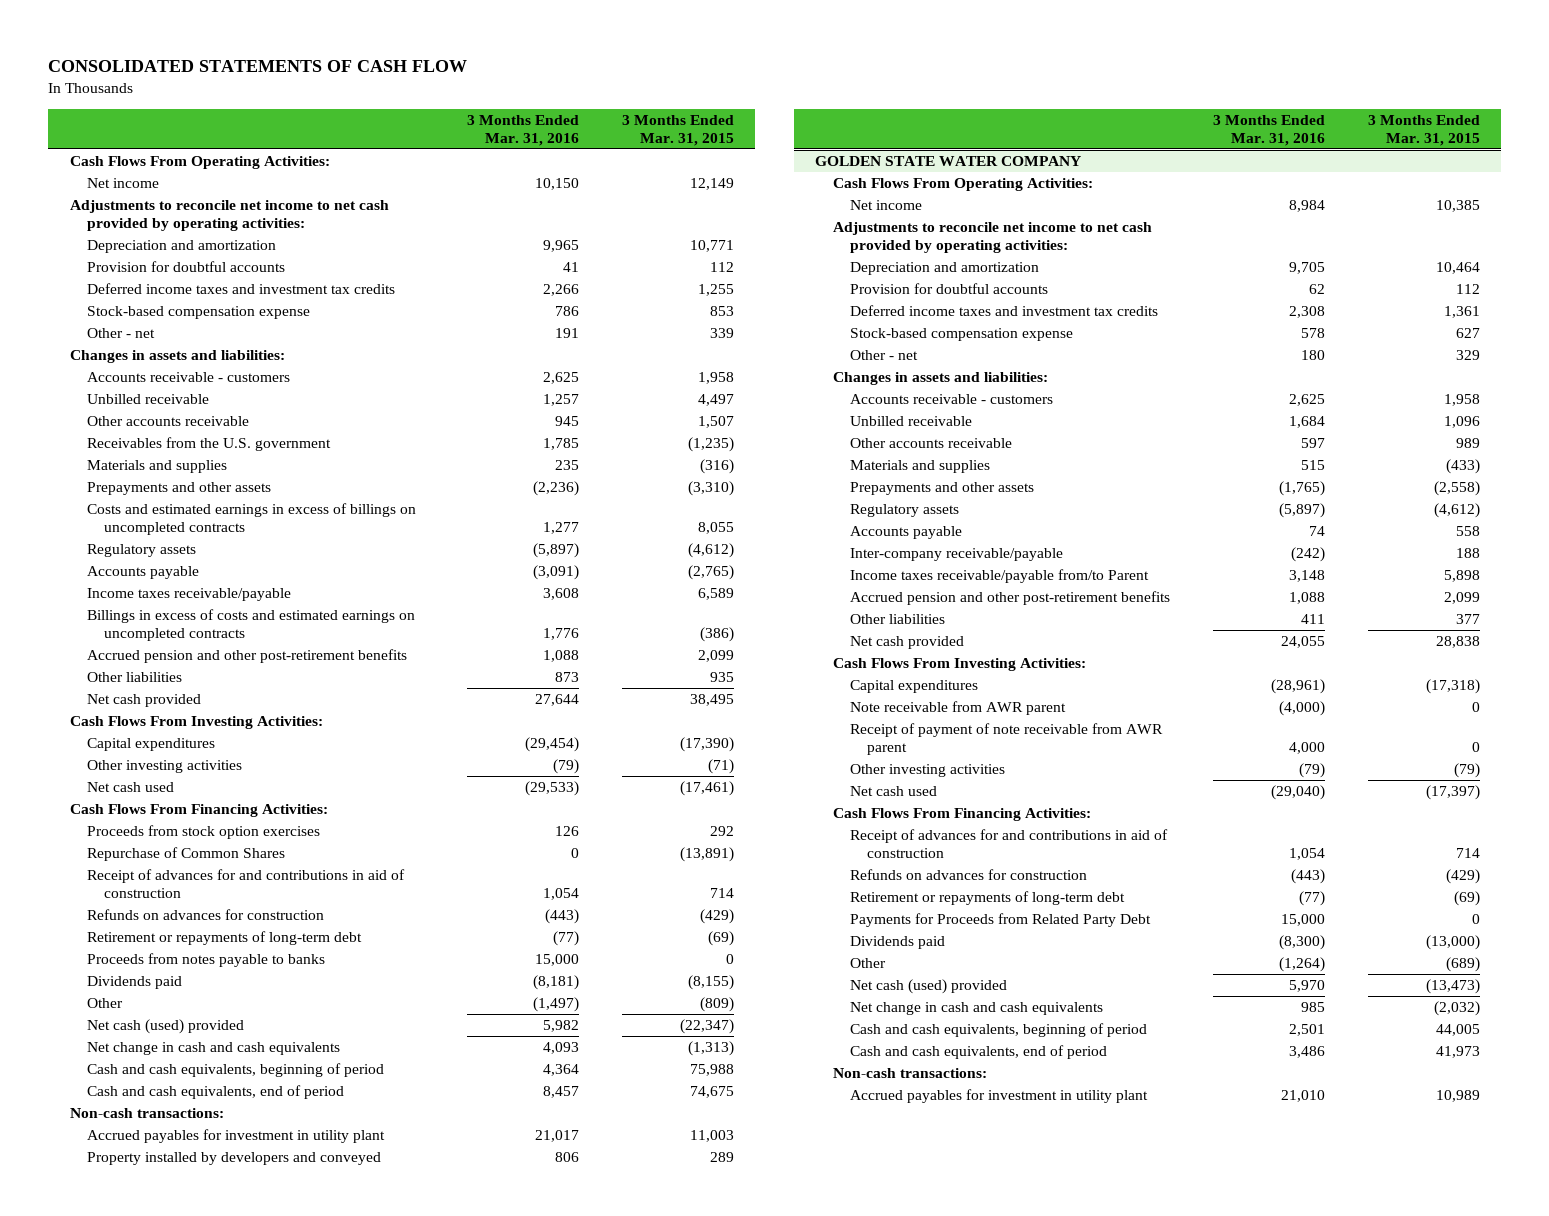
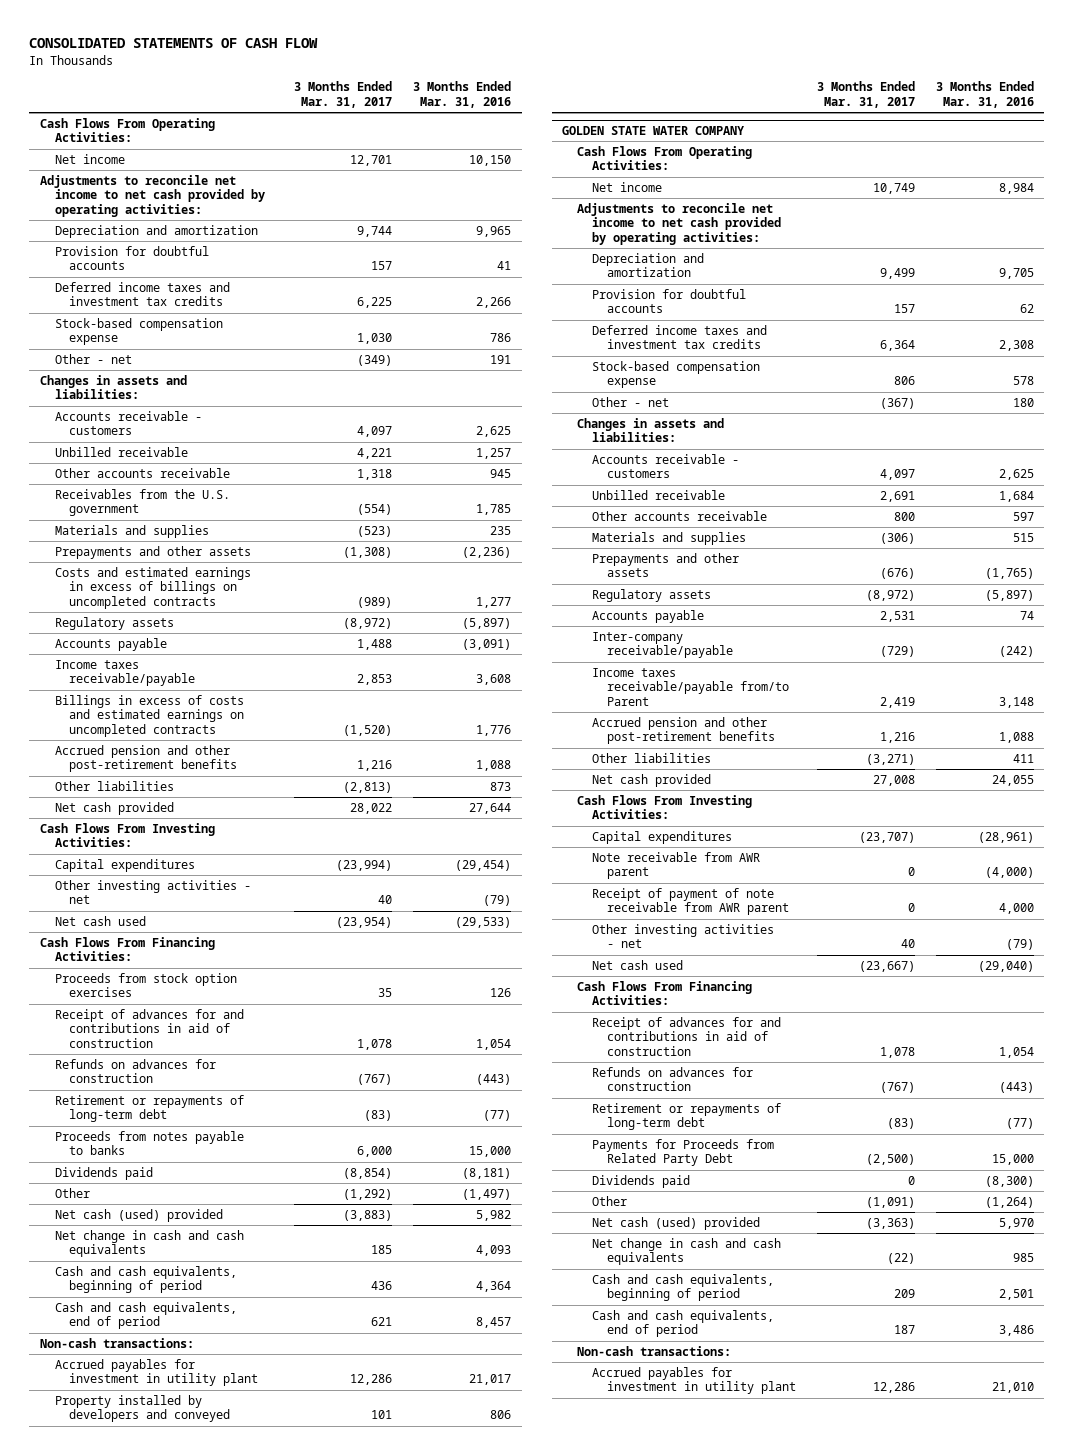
[621,114,734,146] 3 Months Ended Mar. 31, 2015 -> none
none -> [294,81,393,109] 3 Months Ended Mar. 31, 2017
[86,760,242,774] Other investing activities -> [54,879,251,905] Other investing activities - net
[86,847,285,862] Repurchase of Common Shares -> none
[849,764,1005,778] Other investing activities -> [591,923,774,949] Other investing activities - net

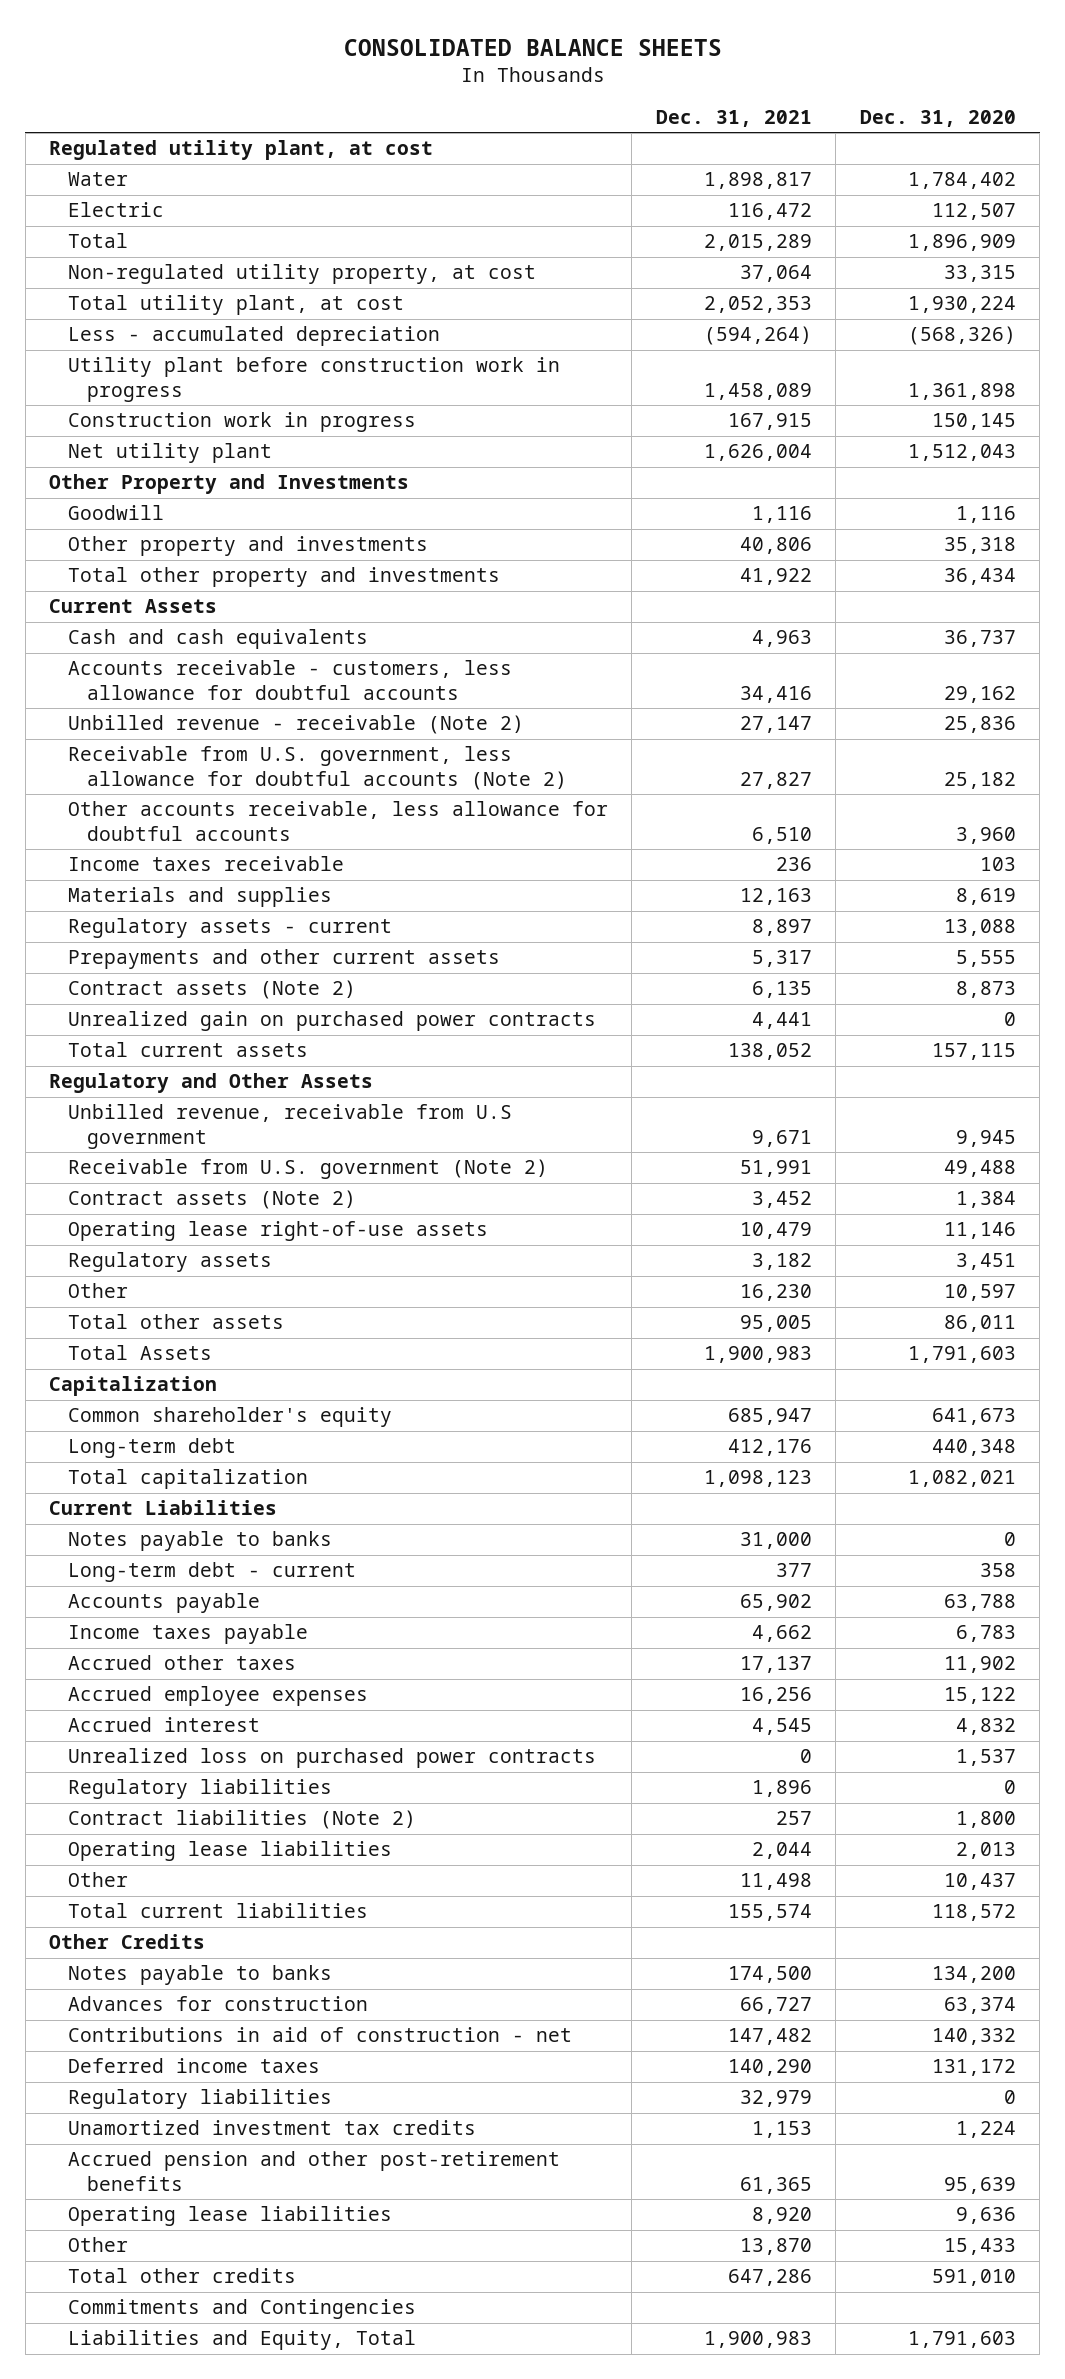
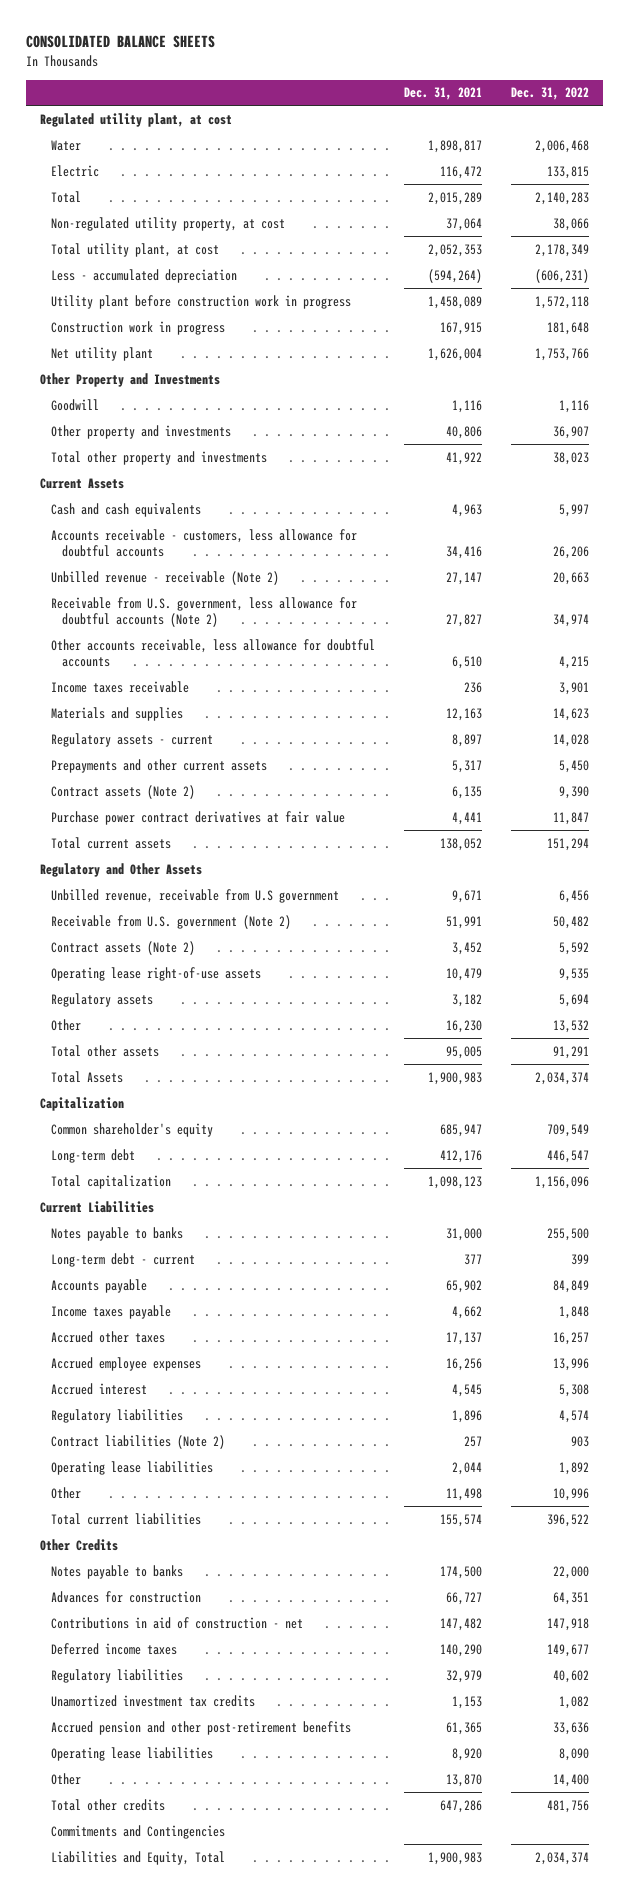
[859,109,1016,127] Dec. 31, 2020 -> none
none -> [510,87,589,101] Dec. 31, 2022
[67,1011,596,1032] Unrealized gain on purchased power contracts -> [51,810,346,825] Purchase power contract derivatives at fair value
[67,1748,596,1769] Unrealized loss on purchased power contracts -> none

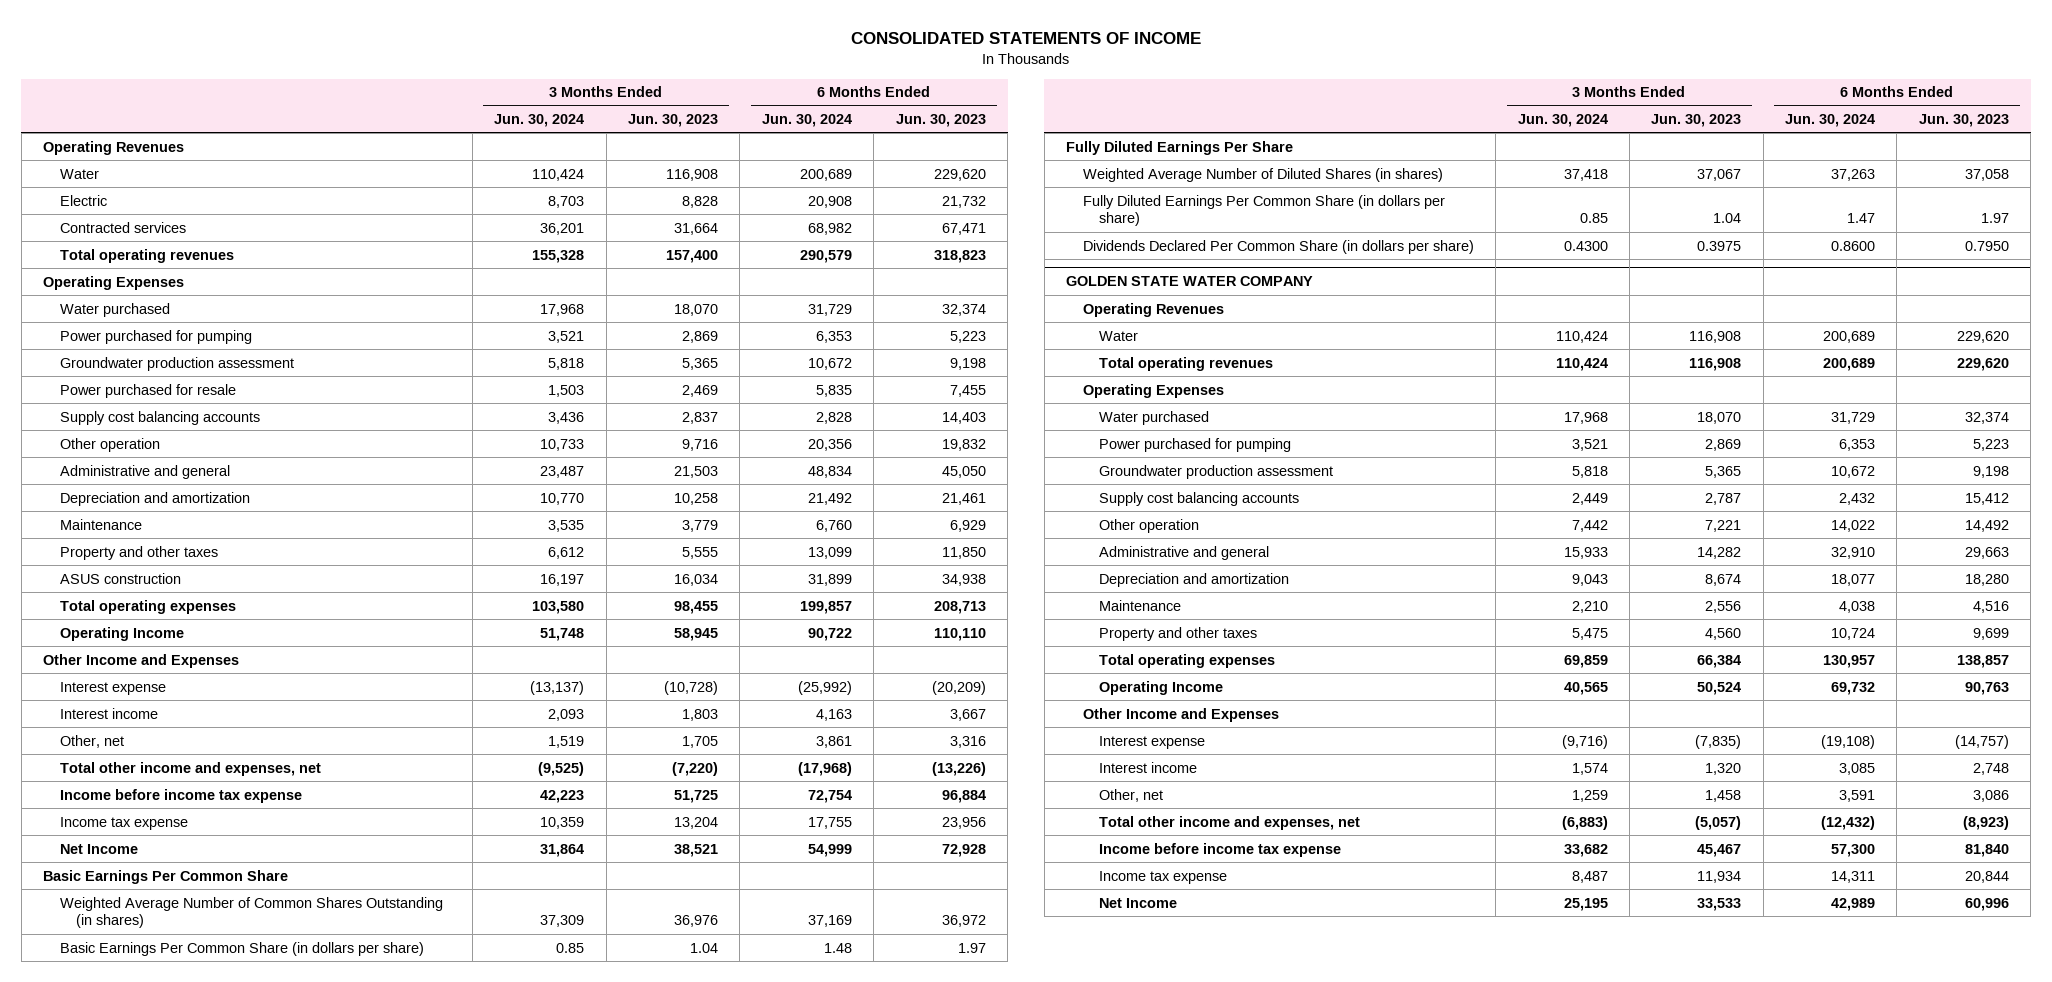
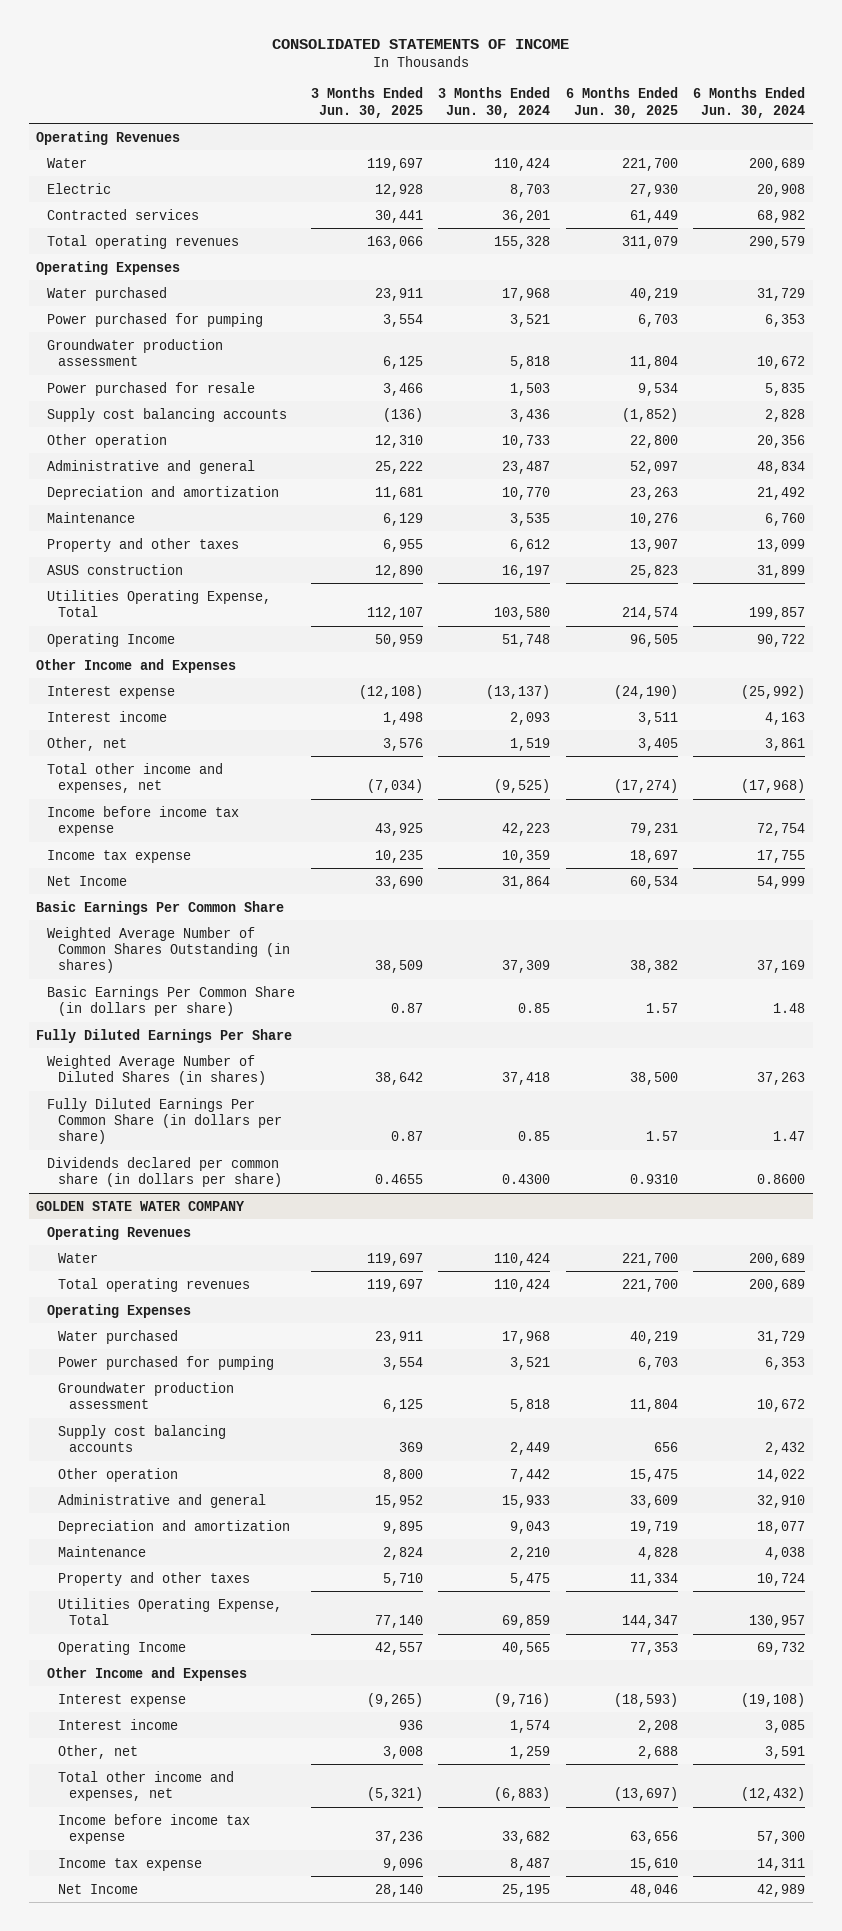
[628,114,719,128] Jun. 30, 2023 -> none
[895,114,986,128] Jun. 30, 2023 -> none
none -> [310,87,423,118] 3 Months Ended Jun. 30, 2025
none -> [565,87,678,118] 6 Months Ended Jun. 30, 2025
[59,599,236,614] Total operating expenses -> [47,589,272,617] Utilities Operating Expense, Total
[1082,239,1474,254] Dividends Declared Per Common Share (in dollars per share) -> [47,1156,283,1187] Dividends declared per common share (in dollars per share)
[1099,653,1276,668] Total operating expenses -> [58,1597,283,1625] Utilities Operating Expense, Total

